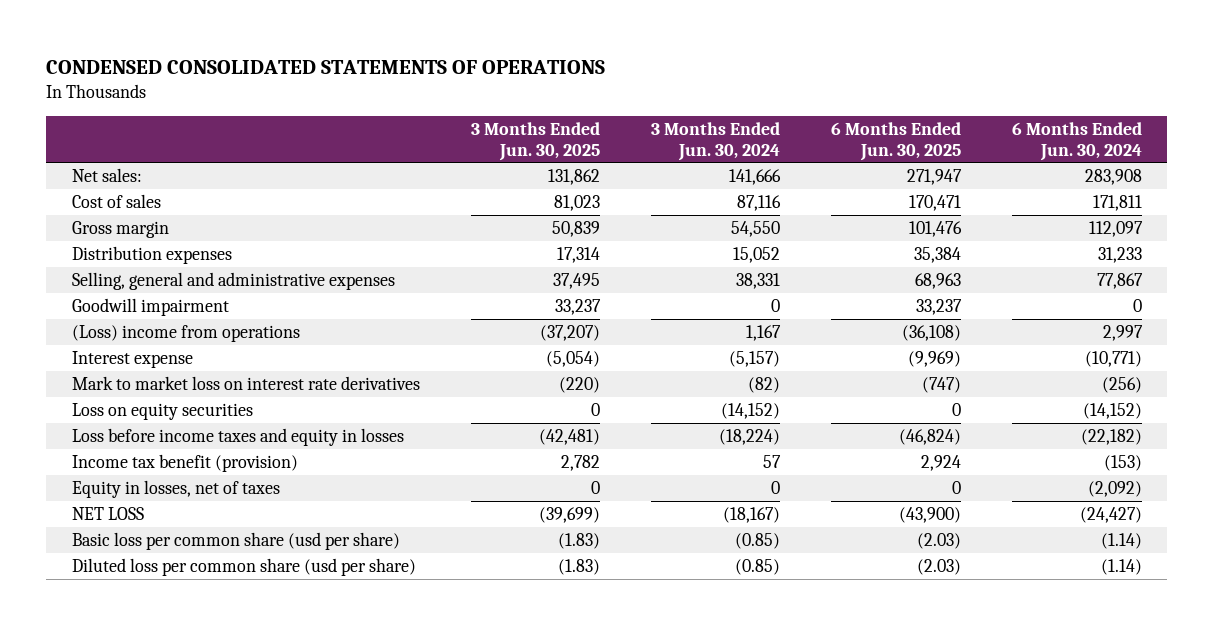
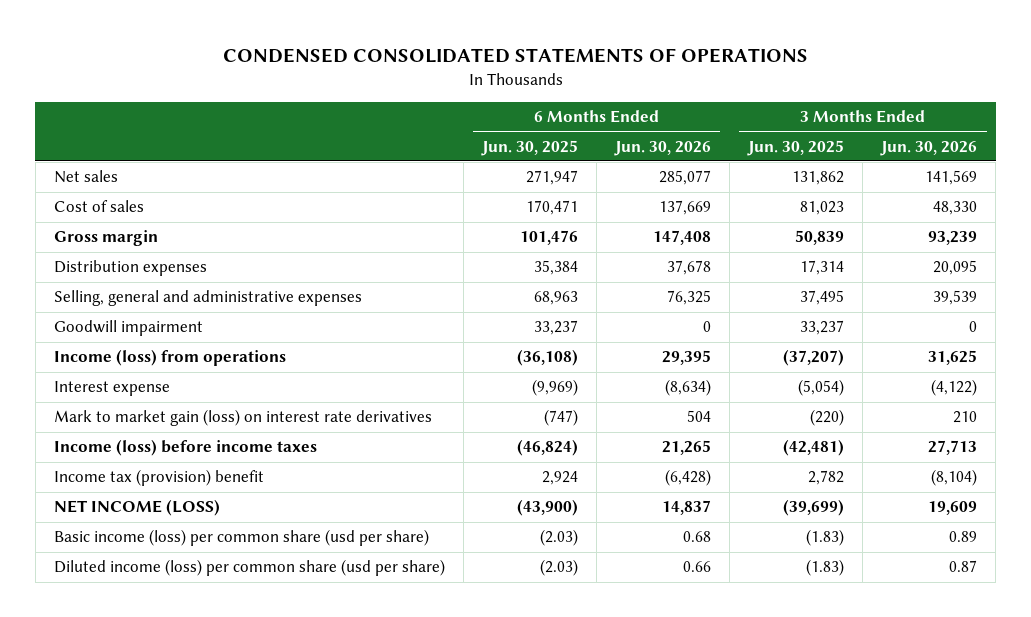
[650,121,780,161] 3 Months Ended Jun. 30, 2024 -> none
[1011,121,1142,161] 6 Months Ended Jun. 30, 2024 -> none
none -> [614,140,712,156] Jun. 30, 2026
none -> [880,140,978,156] Jun. 30, 2026
[71,167,142,182] Net sales: -> [53,170,118,184] Net sales
[71,324,300,342] (Loss) income from operations -> [53,349,286,367] Income (loss) from operations
[71,402,253,420] Loss on equity securities -> none
[71,479,280,498] Equity in losses, net of taxes -> none
[71,375,420,390] Mark to market loss on interest rate derivatives -> [53,409,432,427] Mark to market gain (loss) on interest rate derivatives
[71,427,404,446] Loss before income taxes and equity in losses -> [53,439,317,457] Income (loss) before income taxes
[71,453,298,472] Income tax benefit (provision) -> [53,469,264,487] Income tax (provision) benefit
[71,506,144,520] NET LOSS -> [53,499,220,517] NET INCOME (LOSS)
[71,531,400,550] Basic loss per common share (usd per share) -> [53,529,429,547] Basic income (loss) per common share (usd per share)
[71,557,416,576] Diluted loss per common share (usd per share) -> [53,559,445,577] Diluted income (loss) per common share (usd per share)

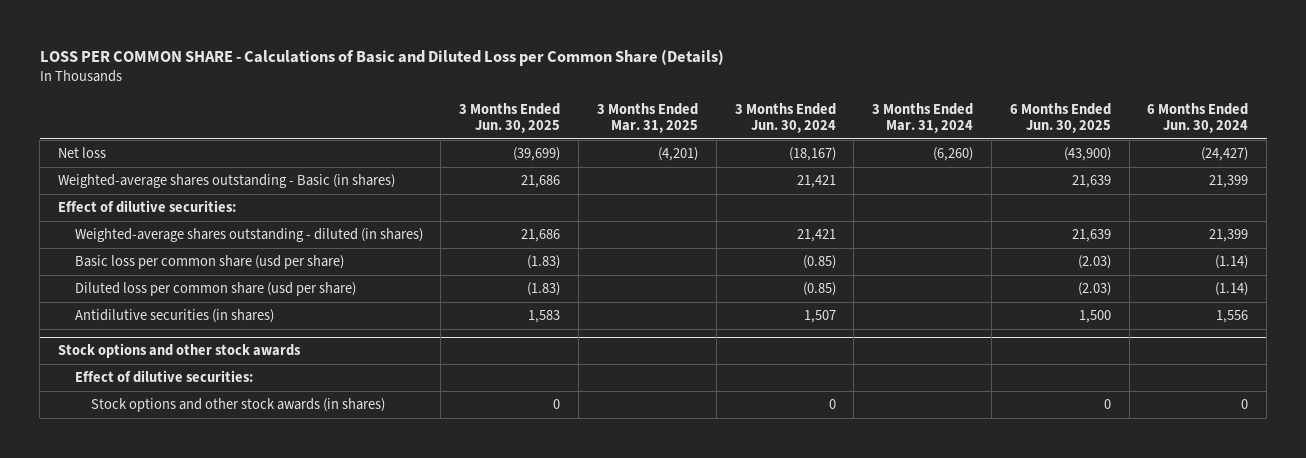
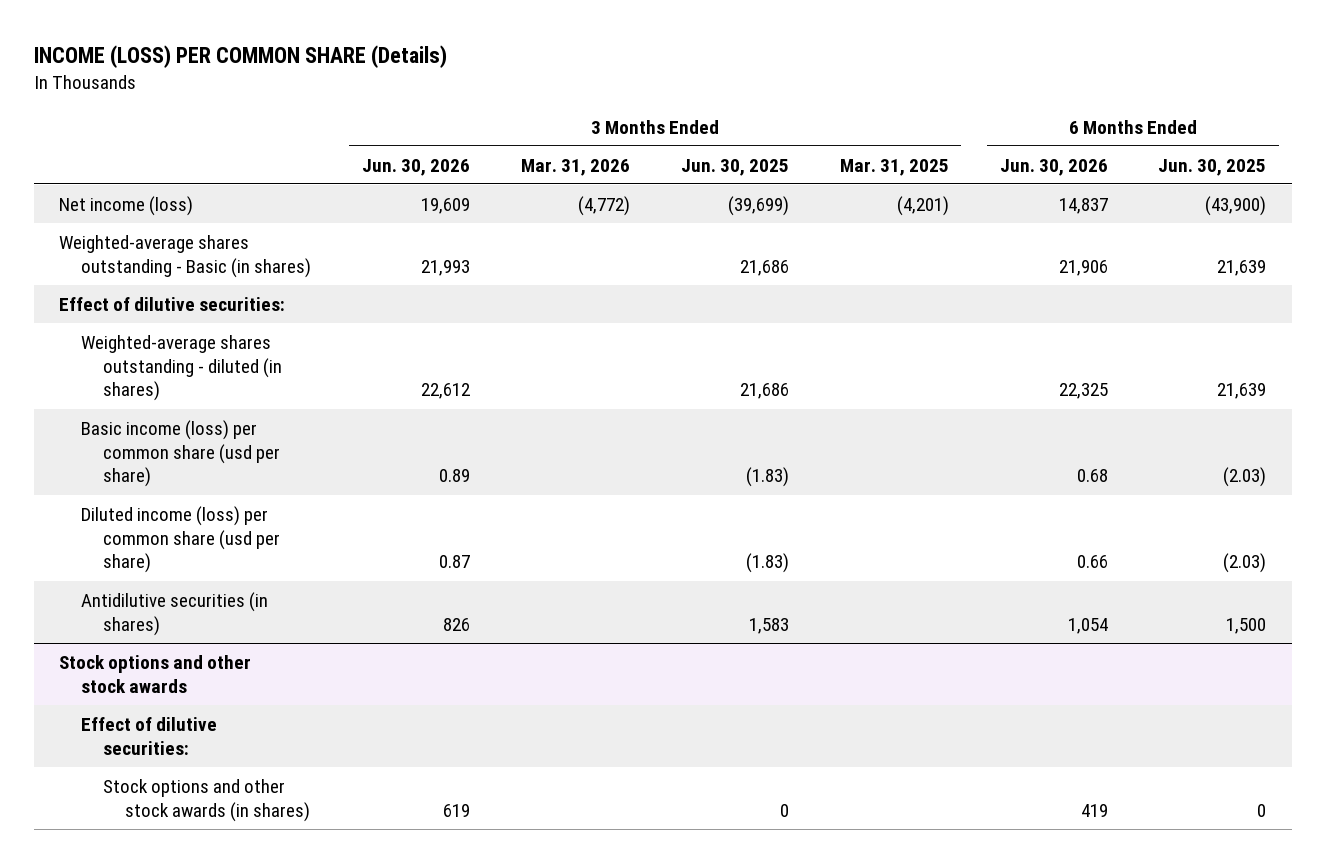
[39,48,724,66] LOSS PER COMMON SHARE - Calculations of Basic and Diluted Loss per Common Share (Details) -> [33,45,447,69] INCOME (LOSS) PER COMMON SHARE (Details)
[734,102,836,134] 3 Months Ended Jun. 30, 2024 -> none
[872,102,974,134] 3 Months Ended Mar. 31, 2024 -> none
[1147,102,1249,134] 6 Months Ended Jun. 30, 2024 -> none
none -> [362,158,471,176] Jun. 30, 2026
none -> [520,158,630,176] Mar. 31, 2026
none -> [999,158,1108,176] Jun. 30, 2026
[57,147,106,159] Net loss -> [59,195,194,216] Net income (loss)
[74,255,344,270] Basic loss per common share (usd per share) -> [81,419,281,488] Basic income (loss) per common share (usd per share)
[74,282,356,297] Diluted loss per common share (usd per share) -> [81,505,281,574] Diluted income (loss) per common share (usd per share)

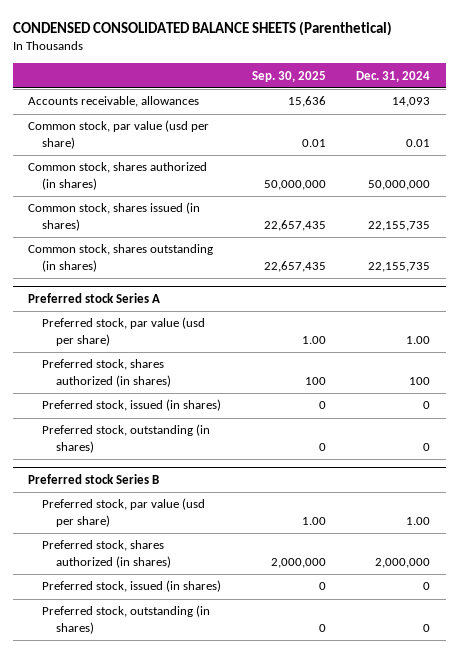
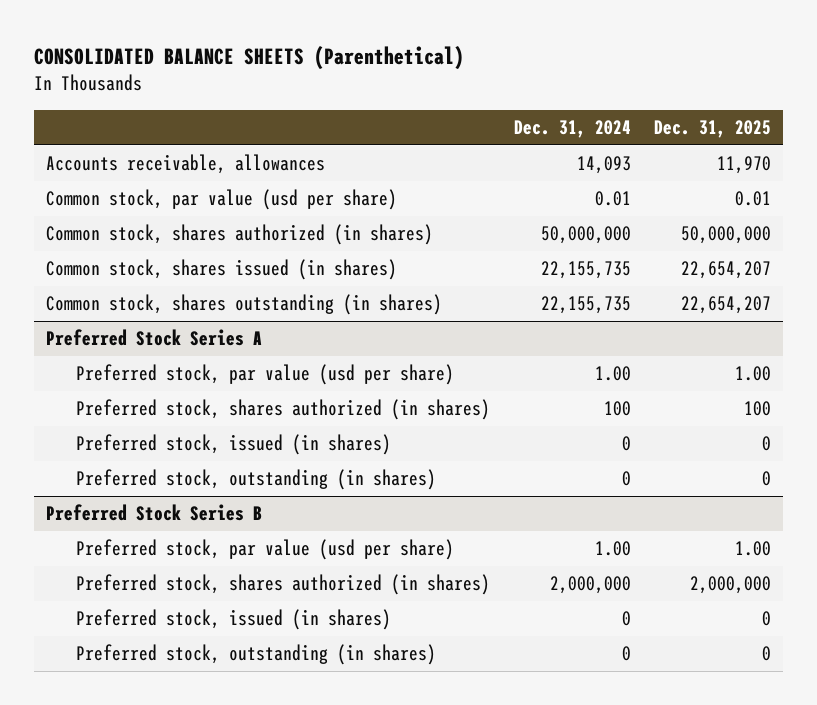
[12,20,392,36] CONDENSED CONSOLIDATED BALANCE SHEETS (Parenthetical) -> [34,46,465,71] CONSOLIDATED BALANCE SHEETS (Parenthetical)
[251,70,326,82] Sep. 30, 2025 -> none
none -> [654,119,772,138] Dec. 31, 2025
[28,292,161,303] Preferred stock Series A -> [45,329,262,347] Preferred Stock Series A
[28,473,160,484] Preferred stock Series B -> [45,504,262,522] Preferred Stock Series B

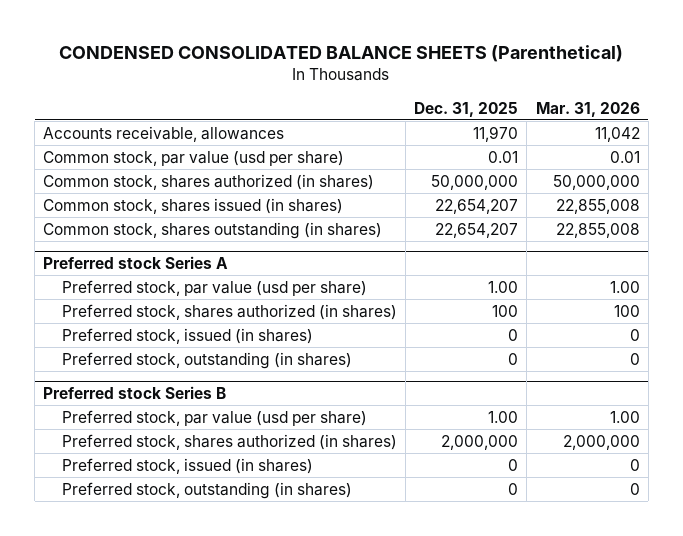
[34,46,465,71] CONSOLIDATED BALANCE SHEETS (Parenthetical) -> [59,44,624,62] CONDENSED CONSOLIDATED BALANCE SHEETS (Parenthetical)
[513,119,631,138] Dec. 31, 2024 -> none
none -> [535,101,640,117] Mar. 31, 2026
[45,329,262,347] Preferred Stock Series A -> [43,256,229,270] Preferred stock Series A
[45,504,262,522] Preferred Stock Series B -> [43,386,227,400] Preferred stock Series B

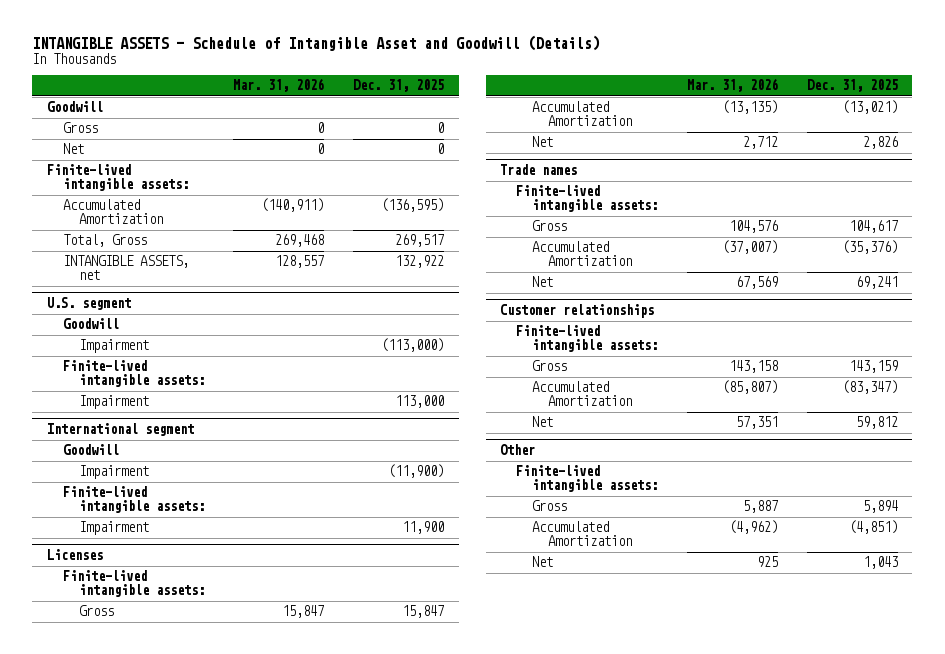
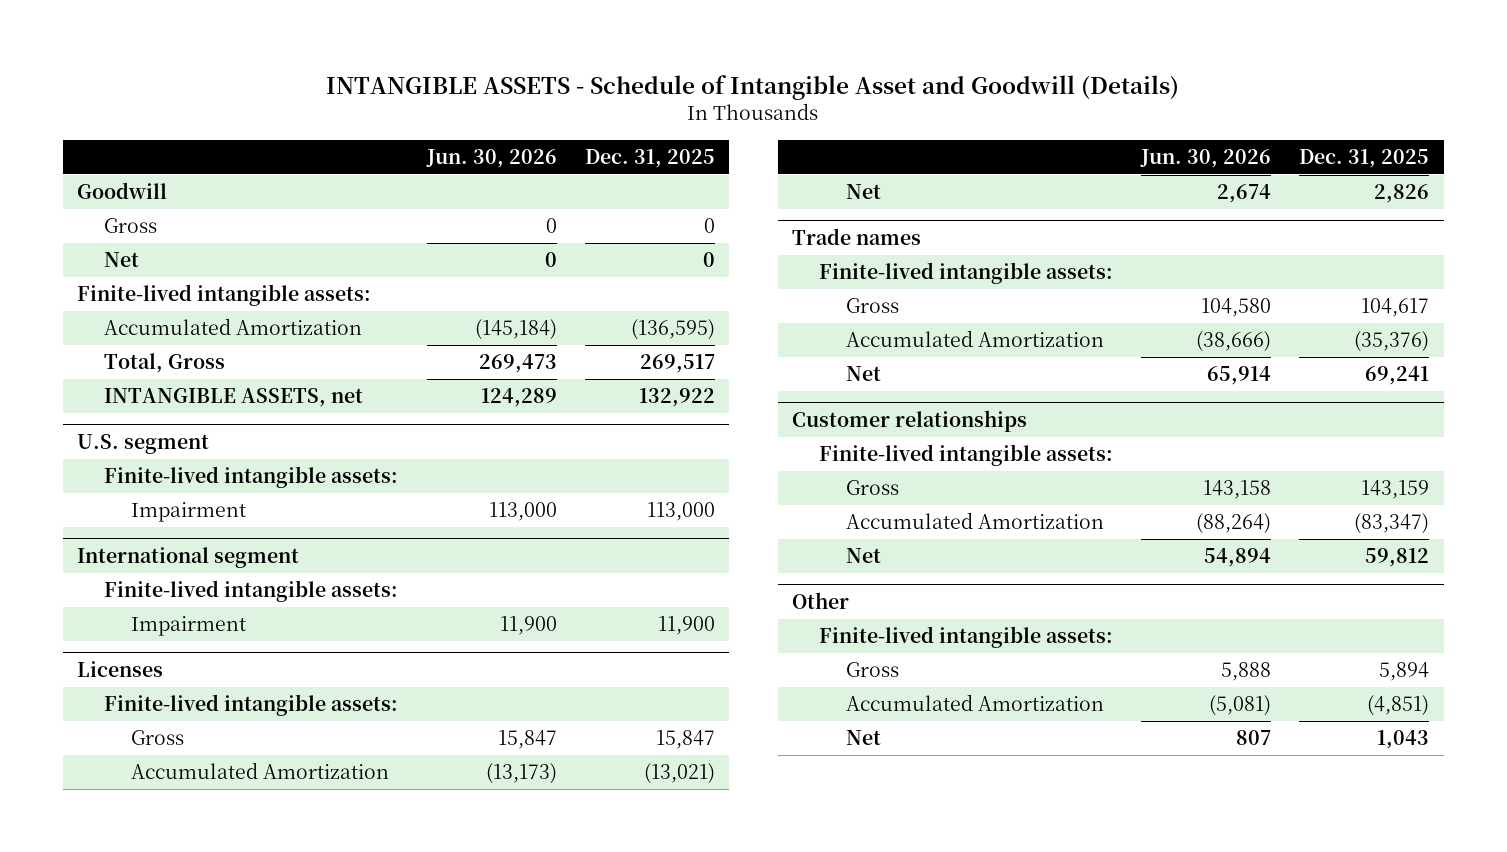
[233,78,325,93] Mar. 31, 2026 -> none
none -> [425,149,557,169] Jun. 30, 2026
[62,318,119,330] Goodwill -> none
[78,339,149,354] Impairment -> none
[62,444,119,456] Goodwill -> none
[78,465,149,480] Impairment -> none

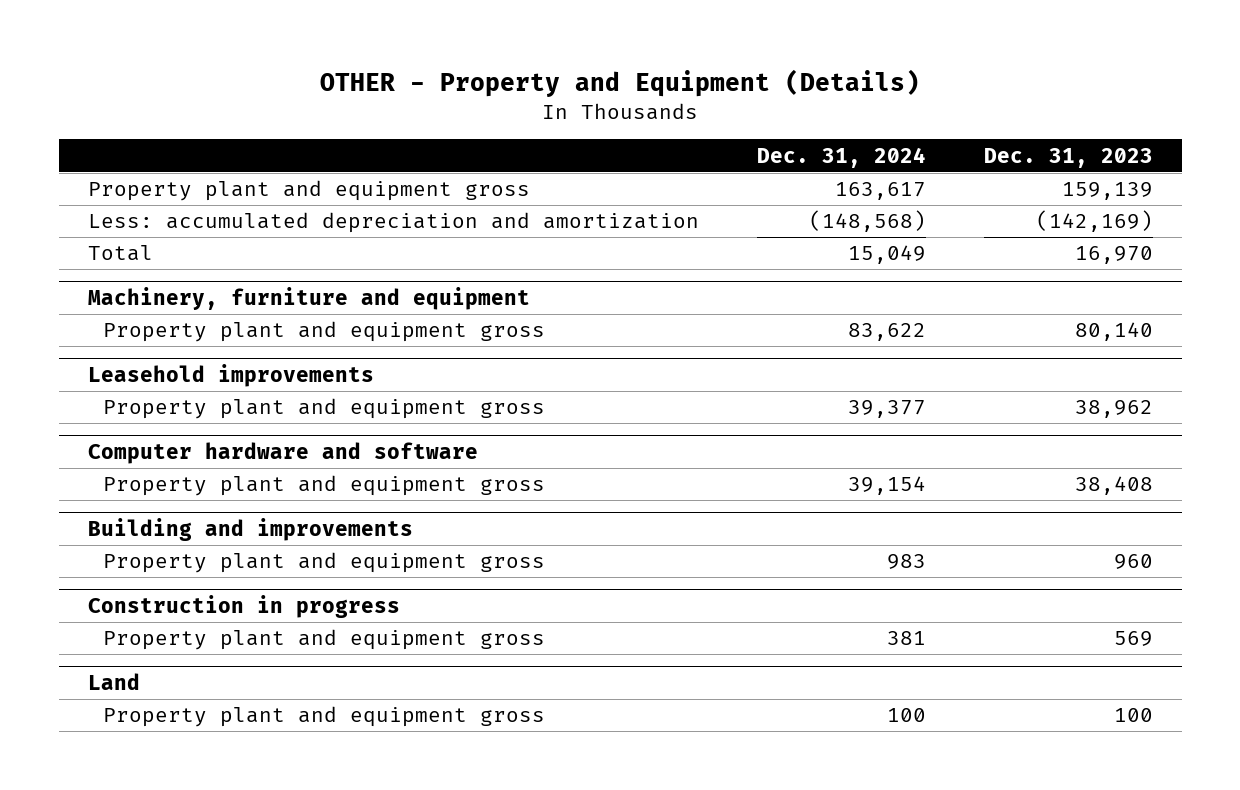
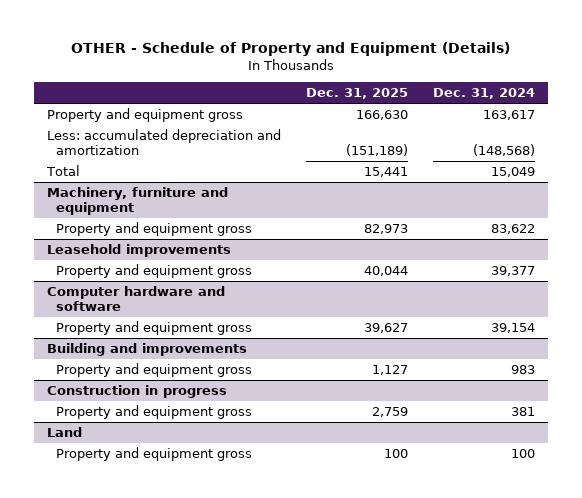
[320,68,921,97] OTHER - Property and Equipment (Details) -> [70,42,510,57] OTHER - Schedule of Property and Equipment (Details)
[983,147,1153,168] Dec. 31, 2023 -> none
none -> [305,88,408,100] Dec. 31, 2025
[87,180,530,202] Property plant and equipment gross -> [46,107,243,122] Property and equipment gross
[102,321,545,343] Property plant and equipment gross -> [56,221,253,236] Property and equipment gross
[102,398,545,420] Property plant and equipment gross -> [56,263,253,278] Property and equipment gross
[102,475,545,497] Property plant and equipment gross -> [56,320,253,335] Property and equipment gross
[102,552,545,574] Property plant and equipment gross -> [56,362,253,377] Property and equipment gross
[102,629,545,651] Property plant and equipment gross -> [56,404,253,419] Property and equipment gross
[102,706,545,728] Property plant and equipment gross -> [56,446,253,461] Property and equipment gross

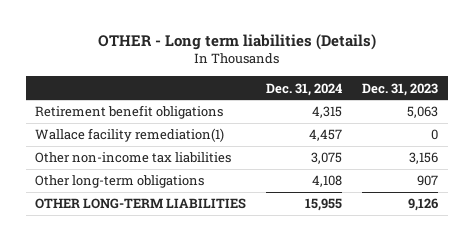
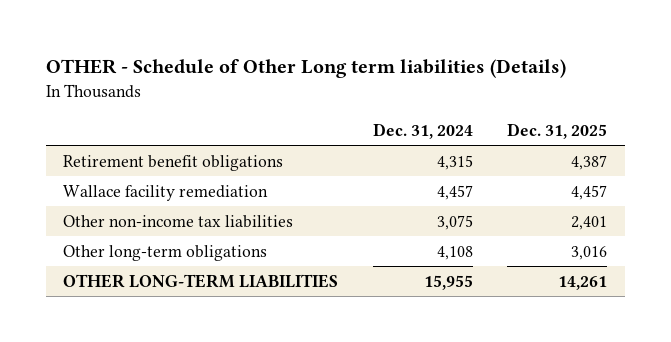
[97,33,376,50] OTHER - Long term liabilities (Details) -> [46,59,567,79] OTHER - Schedule of Other Long term liabilities (Details)
[361,82,438,96] Dec. 31, 2023 -> none
none -> [507,122,608,139] Dec. 31, 2025
[35,128,225,143] Wallace facility remediation(1) -> [63,184,269,201] Wallace facility remediation

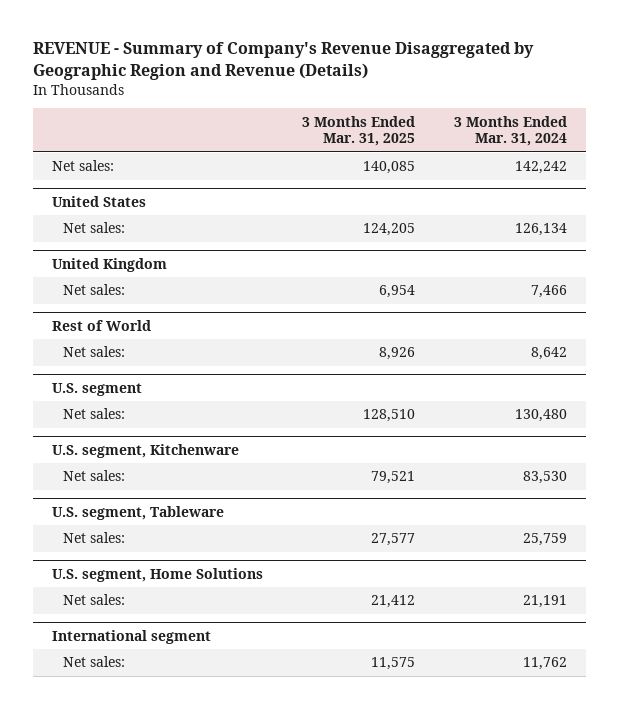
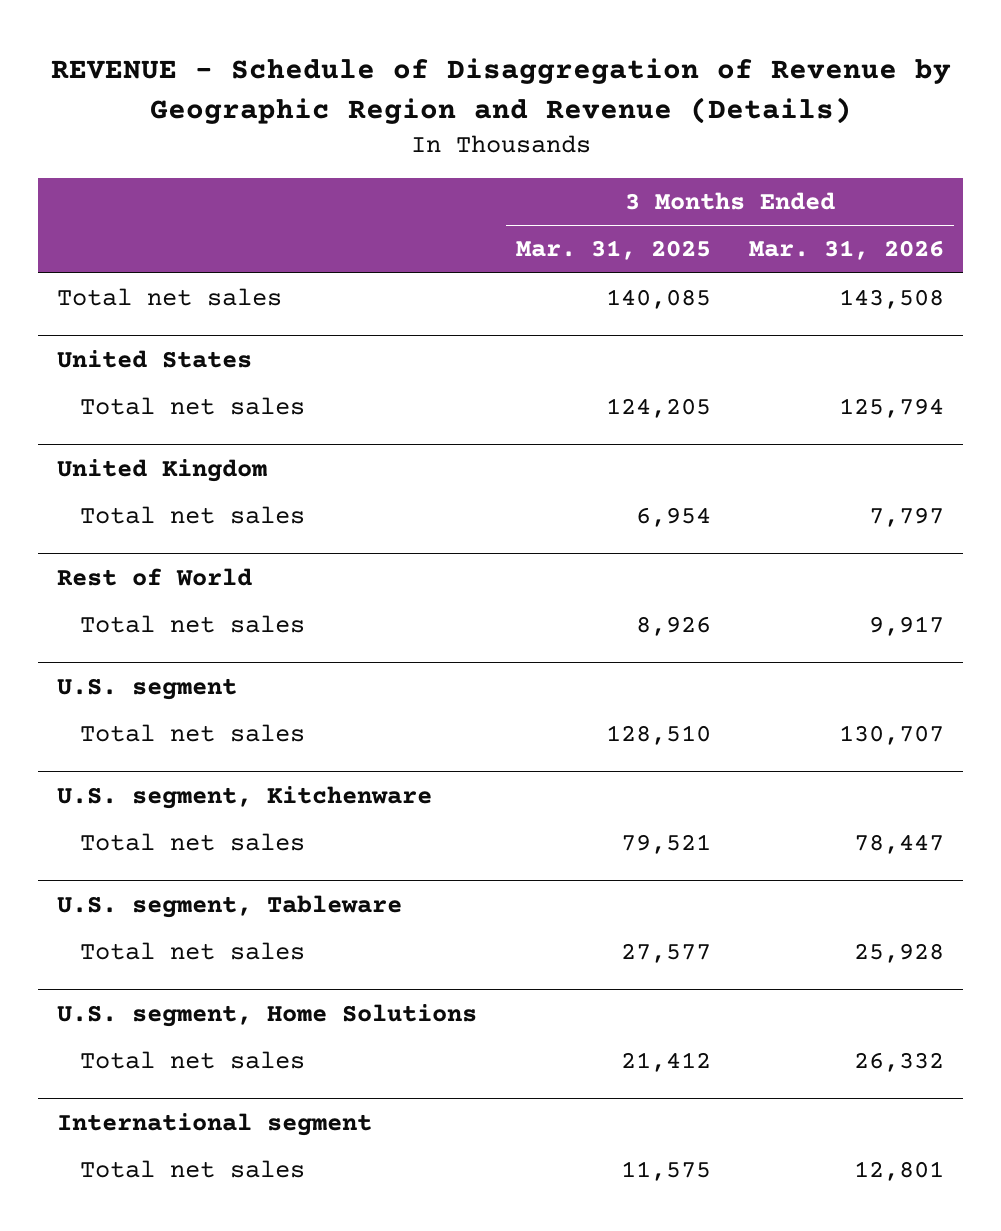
[32,42,534,80] REVENUE - Summary of Company's Revenue Disaggregated by Geographic Region and Revenue (Details) -> [50,57,951,124] REVENUE - Schedule of Disaggregation of Revenue by Geographic Region and Revenue (Details)
[453,115,567,147] 3 Months Ended Mar. 31, 2024 -> none
none -> [748,240,944,261] Mar. 31, 2026
[52,160,115,172] Net sales: -> [57,288,283,307] Total net sales
[63,222,126,234] Net sales: -> [80,397,306,416] Total net sales
[63,284,126,296] Net sales: -> [80,506,306,525] Total net sales
[63,346,126,358] Net sales: -> [80,615,306,634] Total net sales
[63,408,126,420] Net sales: -> [80,724,306,743] Total net sales
[63,470,126,482] Net sales: -> [80,833,306,852] Total net sales
[63,532,126,544] Net sales: -> [80,942,306,961] Total net sales
[63,594,126,606] Net sales: -> [80,1051,306,1070] Total net sales
[63,656,126,668] Net sales: -> [80,1160,306,1179] Total net sales

